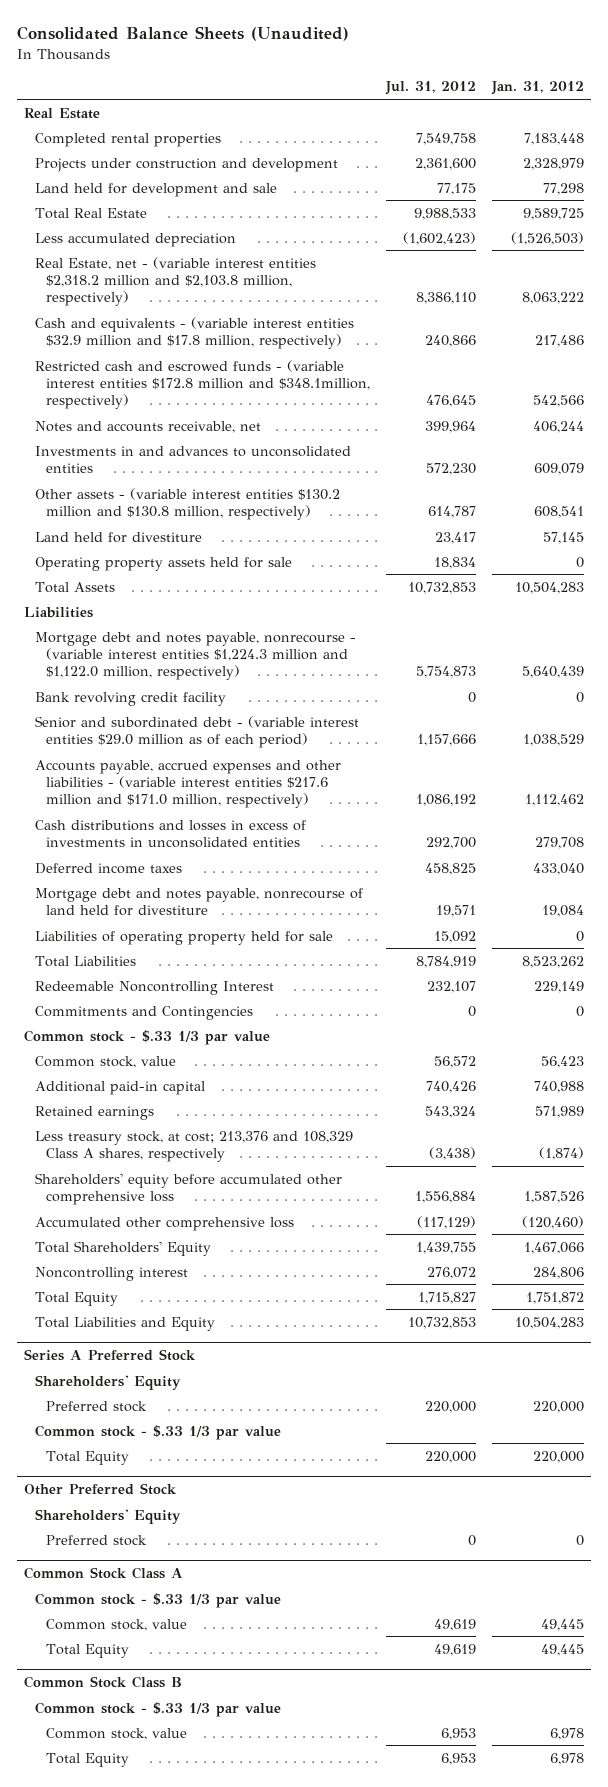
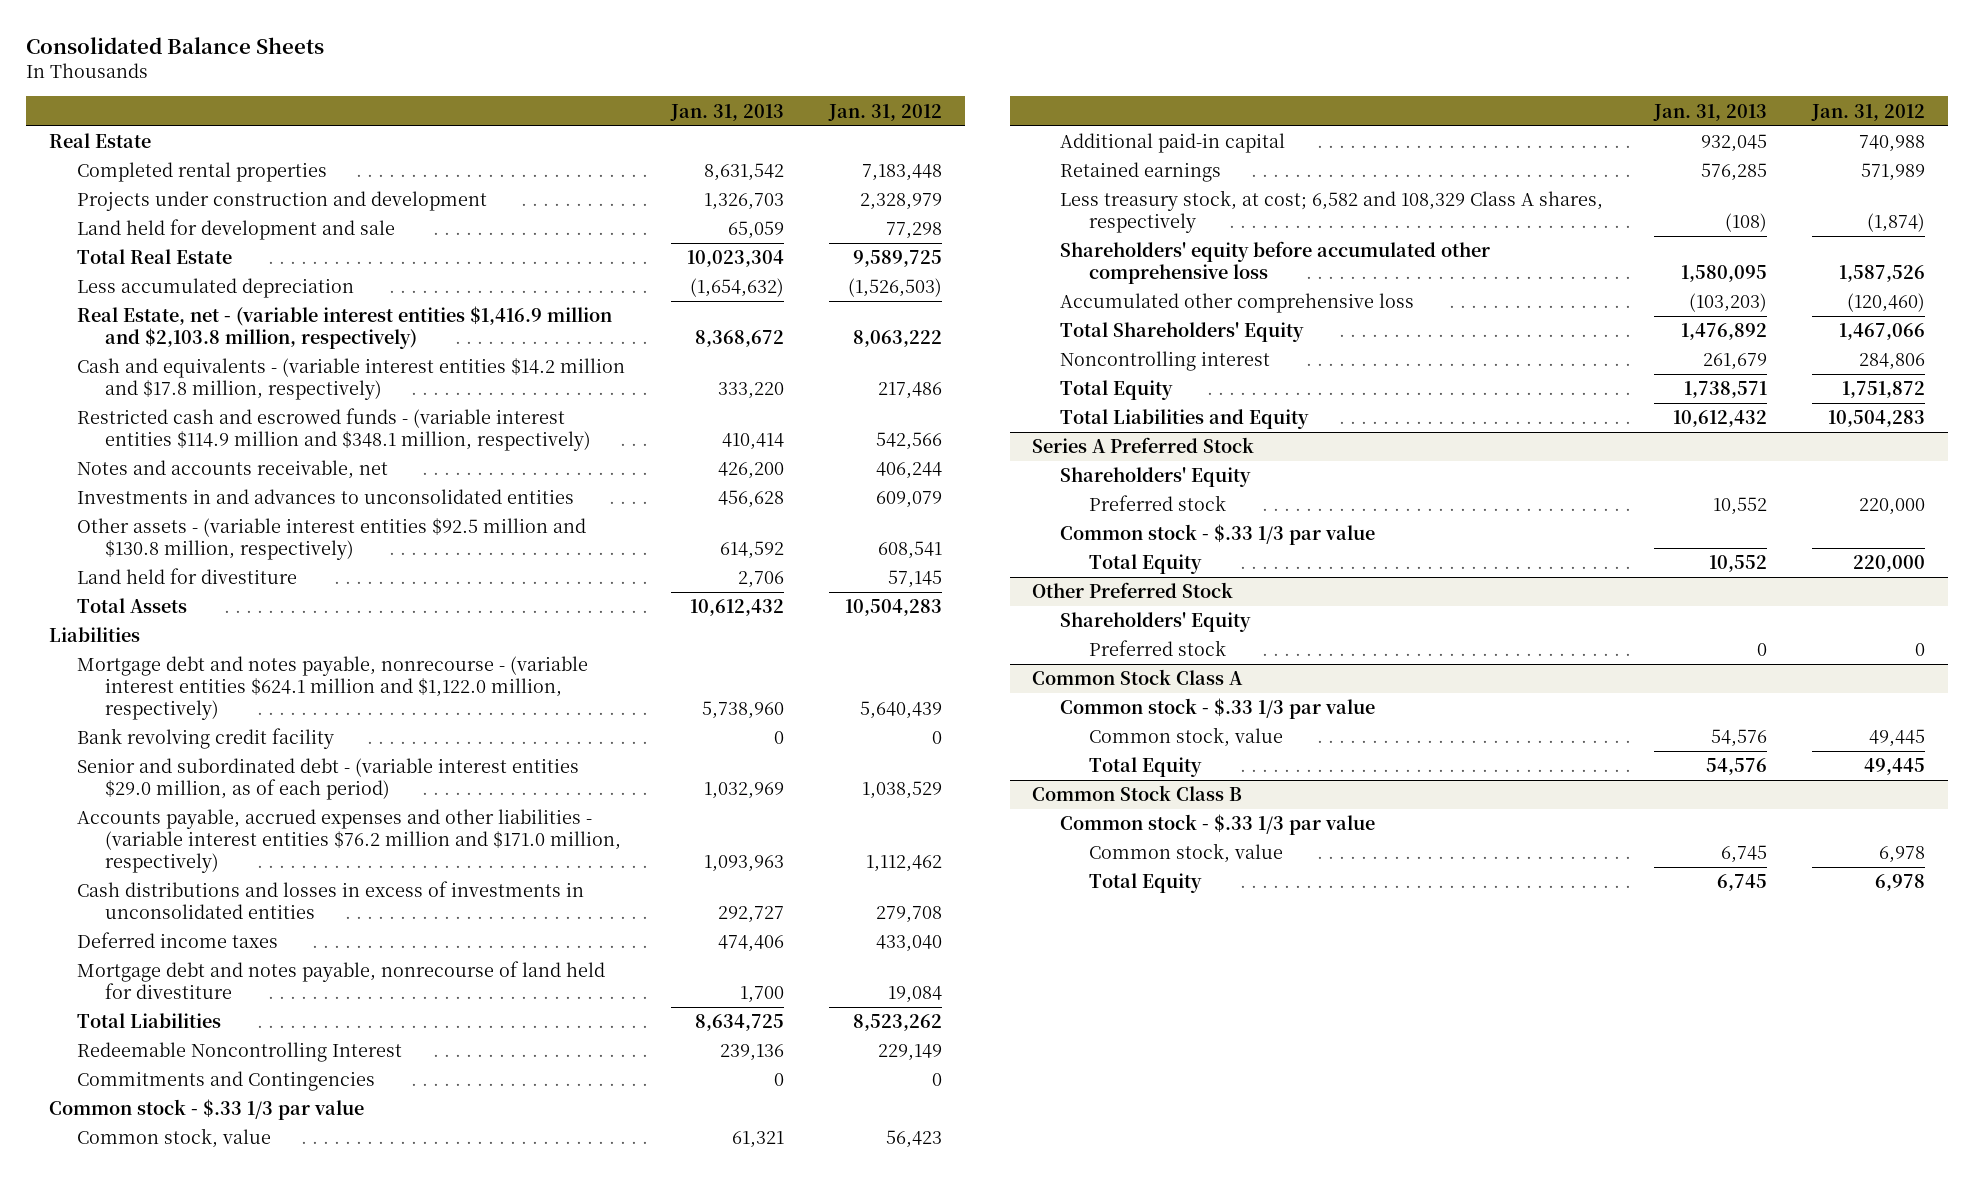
[16,26,349,42] Consolidated Balance Sheets (Unaudited) -> [26,37,325,55] Consolidated Balance Sheets
[384,81,476,96] Jul. 31, 2012 -> none
none -> [669,103,784,121] Jan. 31, 2013
[35,256,317,307] Real Estate, net - (variable interest entities $2,318.2 million and $2,103.8 million, respectively) -> [77,306,613,350] Real Estate, net - (variable interest entities $1,416.9 million and $2,103.8 million, respectively)
[35,316,355,350] Cash and equivalents - (variable interest entities $32.9 million and $17.8 million, respectively) -> [77,358,626,401] Cash and equivalents - (variable interest entities $14.2 million and $17.8 million, respectively)
[35,359,370,410] Restricted cash and escrowed funds - (variable interest entities $172.8 million and $348.1million, respectively) -> [77,408,592,452] Restricted cash and escrowed funds - (variable interest entities $114.9 million and $348.1 million, respectively)
[35,487,341,521] Other assets - (variable interest entities $130.2 million and $130.8 million, respectively) -> [77,518,587,561] Other assets - (variable interest entities $92.5 million and $130.8 million, respectively)
[35,556,293,571] Operating property assets held for sale -> none
[35,631,357,681] Mortgage debt and notes payable, nonrecourse - (variable interest entities $1,224.3 million and $1,122.0 million, respectively) -> [77,656,589,721] Mortgage debt and notes payable, nonrecourse - (variable interest entities $624.1 million and $1,122.0 million, respectively)
[35,715,360,749] Senior and subordinated debt - (variable interest entities $29.0 million as of each period) -> [77,758,580,801] Senior and subordinated debt - (variable interest entities $29.0 million, as of each period)
[35,759,342,809] Accounts payable, accrued expenses and other liabilities - (variable interest entities $217.6 million and $171.0 million, respectively) -> [77,809,622,874] Accounts payable, accrued expenses and other liabilities - (variable interest entities $76.2 million and $171.0 million, respectively)
[35,930,334,945] Liabilities of operating property held for sale -> none
[35,1130,354,1163] Less treasury stock, at cost; 213,376 and 108,329 Class A shares, respectively -> [1060,190,1604,234] Less treasury stock, at cost; 6,582 and 108,329 Class A shares, respectively

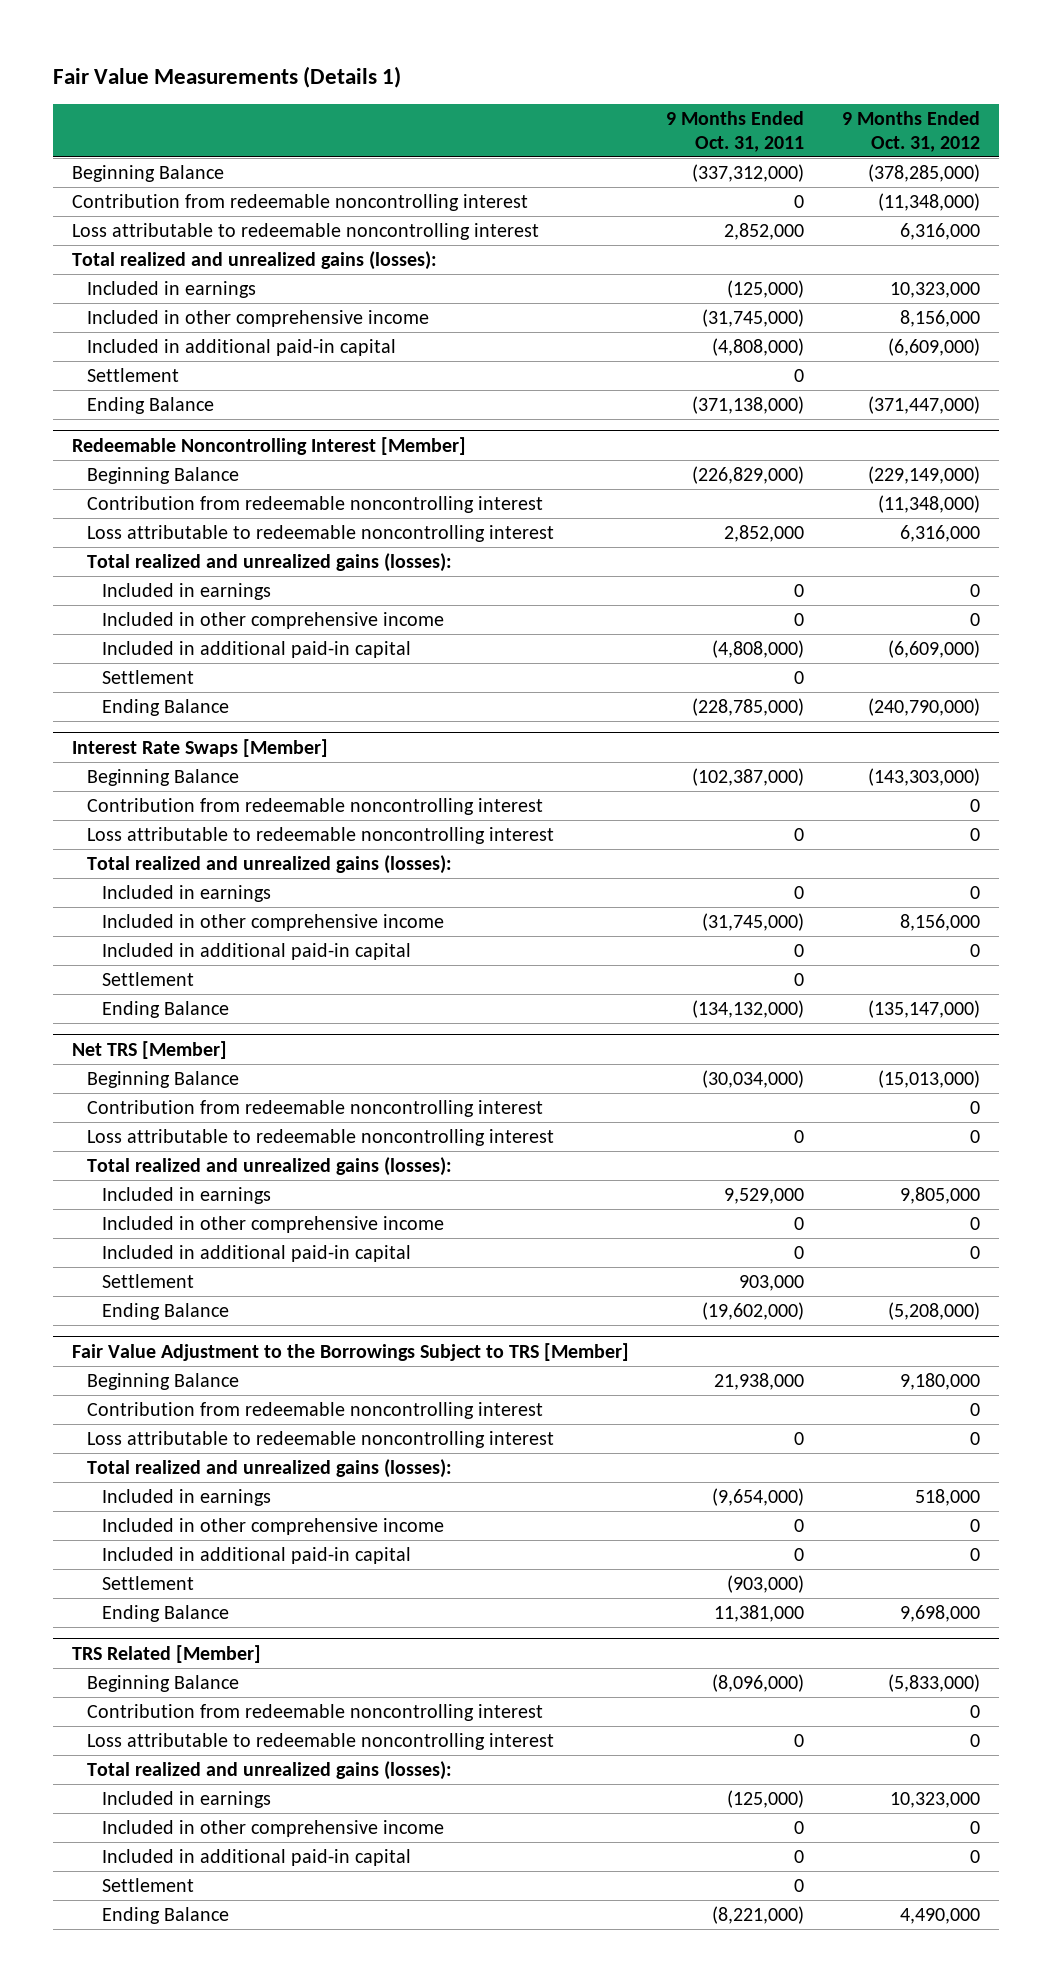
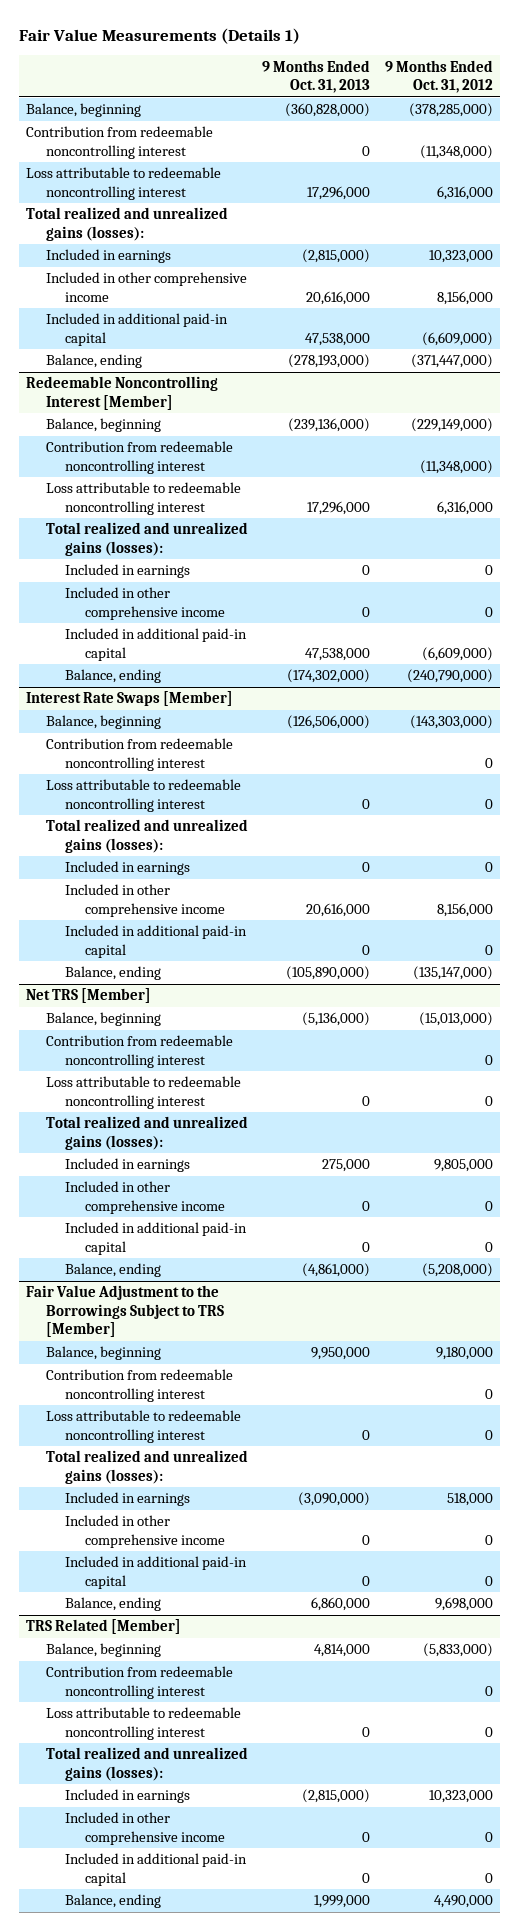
[666,111,805,152] 9 Months Ended Oct. 31, 2011 -> none
none -> [262,59,371,93] 9 Months Ended Oct. 31, 2013
[71,165,224,183] Beginning Balance -> [25,103,141,118] Balance, beginning
[86,368,179,383] Settlement -> none
[86,397,214,415] Ending Balance -> [45,354,142,369] Balance, ending
[86,467,239,485] Beginning Balance -> [45,418,161,433] Balance, beginning
[101,670,194,685] Settlement -> none
[101,699,229,717] Ending Balance -> [65,669,162,684] Balance, ending
[86,769,239,787] Beginning Balance -> [45,715,161,730] Balance, beginning
[101,972,194,987] Settlement -> none
[101,1001,229,1019] Ending Balance -> [65,966,162,981] Balance, ending
[86,1071,239,1089] Beginning Balance -> [45,1012,161,1027] Balance, beginning
[101,1274,194,1289] Settlement -> none
[101,1303,229,1321] Ending Balance -> [65,1263,162,1278] Balance, ending
[86,1373,239,1391] Beginning Balance -> [45,1346,161,1361] Balance, beginning
[101,1576,194,1591] Settlement -> none
[101,1605,229,1623] Ending Balance -> [65,1597,162,1612] Balance, ending
[86,1675,239,1693] Beginning Balance -> [45,1643,161,1658] Balance, beginning
[101,1878,194,1893] Settlement -> none
[101,1907,229,1925] Ending Balance -> [65,1894,162,1909] Balance, ending

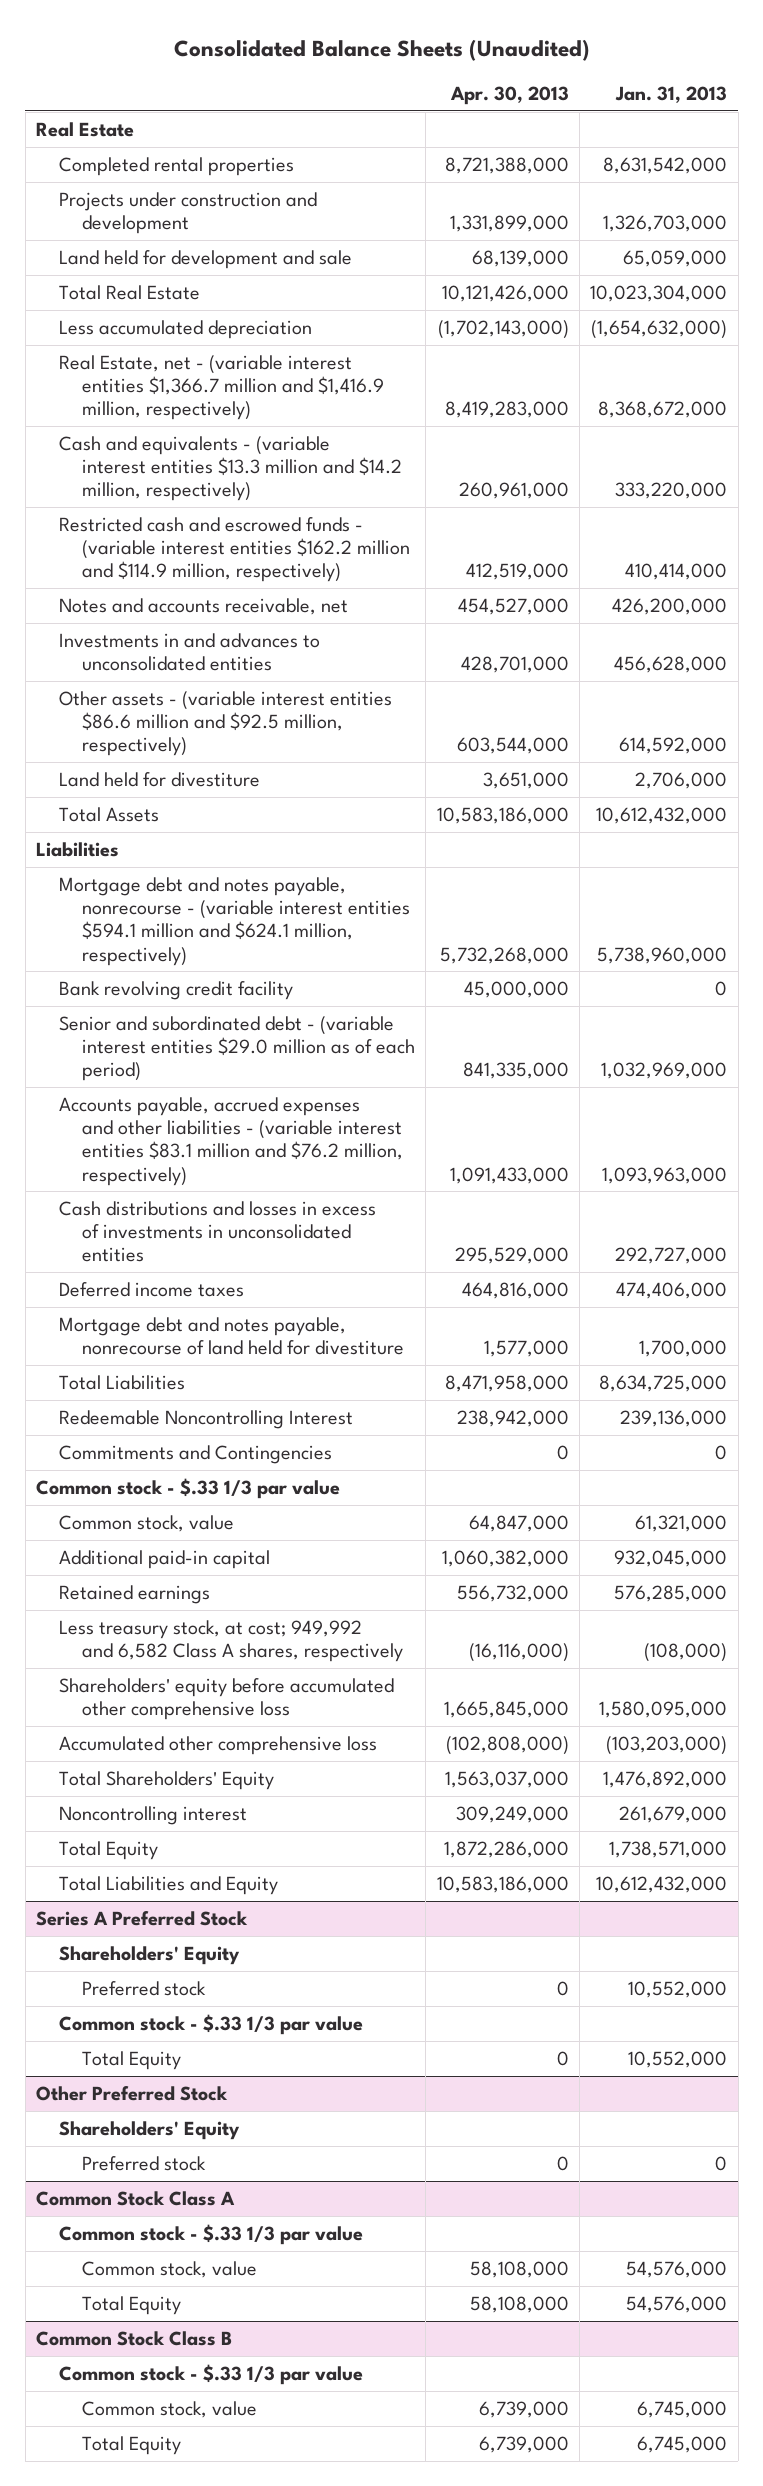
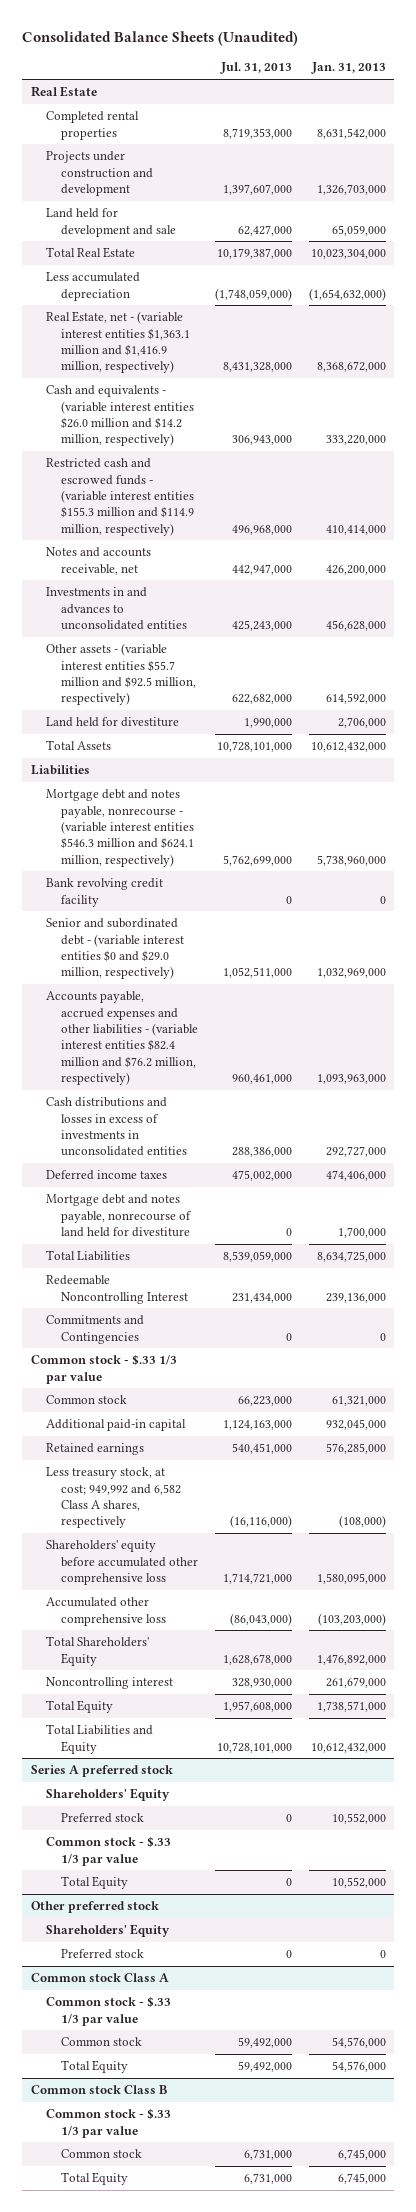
[449,86,569,106] Apr. 30, 2013 -> none
none -> [219,62,292,75] Jul. 31, 2013
[58,354,385,421] Real Estate, net - (variable interest entities $1,366.7 million and $1,416.9 million, respectively) -> [45,311,190,374] Real Estate, net - (variable interest entities $1,363.1 million and $1,416.9 million, respectively)
[58,435,403,502] Cash and equivalents - (variable interest entities $13.3 million and $14.2 million, respectively) -> [45,385,194,447] Cash and equivalents - (variable interest entities $26.0 million and $14.2 million, respectively)
[58,516,411,583] Restricted cash and escrowed funds - (variable interest entities $162.2 million and $114.9 million, respectively) -> [45,458,194,536] Restricted cash and escrowed funds - (variable interest entities $155.3 million and $114.9 million, respectively)
[58,690,392,757] Other assets - (variable interest entities $86.6 million and $92.5 million, respectively) -> [45,643,196,706] Other assets - (variable interest entities $55.7 million and $92.5 million, respectively)
[58,876,411,966] Mortgage debt and notes payable, nonrecourse - (variable interest entities $594.1 million and $624.1 million, respectively) -> [45,789,194,867] Mortgage debt and notes payable, nonrecourse - (variable interest entities $546.3 million and $624.1 million, respectively)
[58,1015,416,1082] Senior and subordinated debt - (variable interest entities $29.0 million as of each period) -> [45,918,184,980] Senior and subordinated debt - (variable interest entities $0 and $29.0 million, respectively)
[58,1096,404,1186] Accounts payable, accrued expenses and other liabilities - (variable interest entities $83.1 million and $76.2 million, respectively) -> [45,991,198,1085] Accounts payable, accrued expenses and other liabilities - (variable interest entities $82.4 million and $76.2 million, respectively)
[58,1514,234,1532] Common stock, value -> [45,1395,127,1405] Common stock
[35,1910,248,1926] Series A Preferred Stock -> [30,1765,173,1778] Series A preferred stock
[35,2085,228,2101] Other Preferred Stock -> [30,1901,159,1914] Other preferred stock
[35,2190,235,2206] Common Stock Class A -> [30,1973,169,1983] Common stock Class A
[82,2260,258,2278] Common stock, value -> [60,2037,142,2047] Common stock
[35,2330,232,2346] Common Stock Class B -> [30,2085,168,2095] Common stock Class B
[82,2400,258,2418] Common stock, value -> [60,2149,142,2159] Common stock

